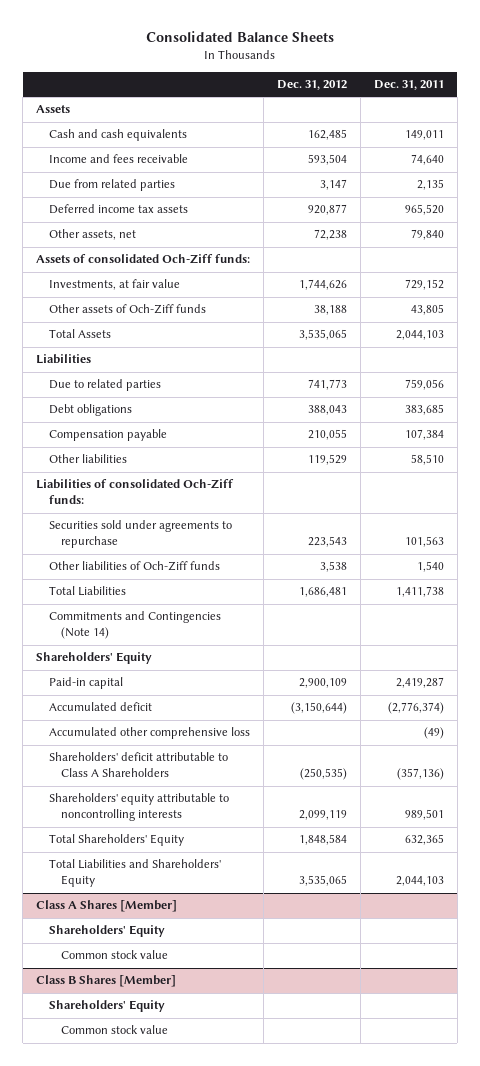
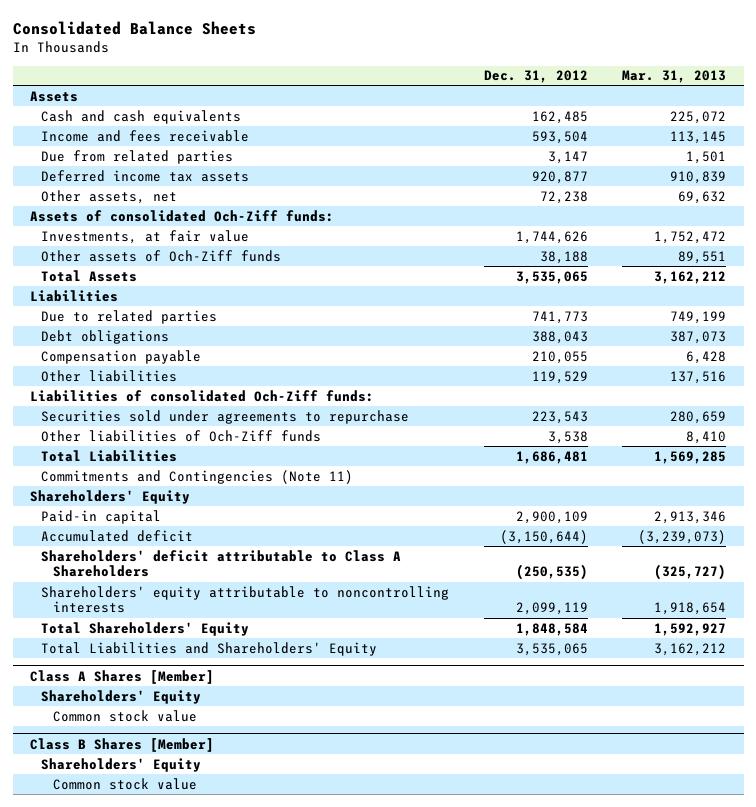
[373,80,444,91] Dec. 31, 2011 -> none
none -> [622,70,727,84] Mar. 31, 2013
[48,611,221,640] Commitments and Contingencies (Note 14) -> [41,469,354,484] Commitments and Contingencies (Note 11)
[48,727,250,740] Accumulated other comprehensive loss -> none

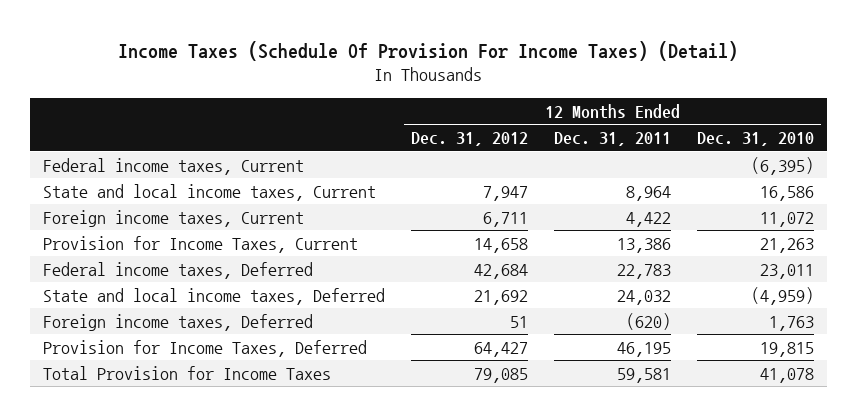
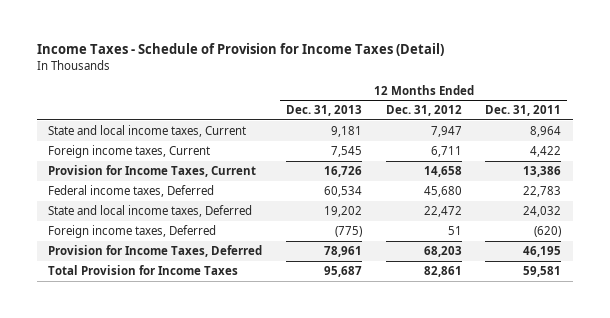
[118,40,739,61] Income Taxes (Schedule Of Provision For Income Taxes) (Detail) -> [36,43,444,57] Income Taxes - Schedule of Provision for Income Taxes (Detail)
[697,132,815,147] Dec. 31, 2010 -> none
none -> [286,105,363,117] Dec. 31, 2013
[42,157,304,175] Federal income taxes, Current -> none
[473,263,528,279] 42,684 -> [423,185,462,197] 45,680
[473,289,528,305] 21,692 -> [423,205,462,217] 22,472
[473,341,528,357] 64,427 -> [423,245,462,257] 68,203
[473,367,528,383] 79,085 -> [423,265,462,277] 82,861

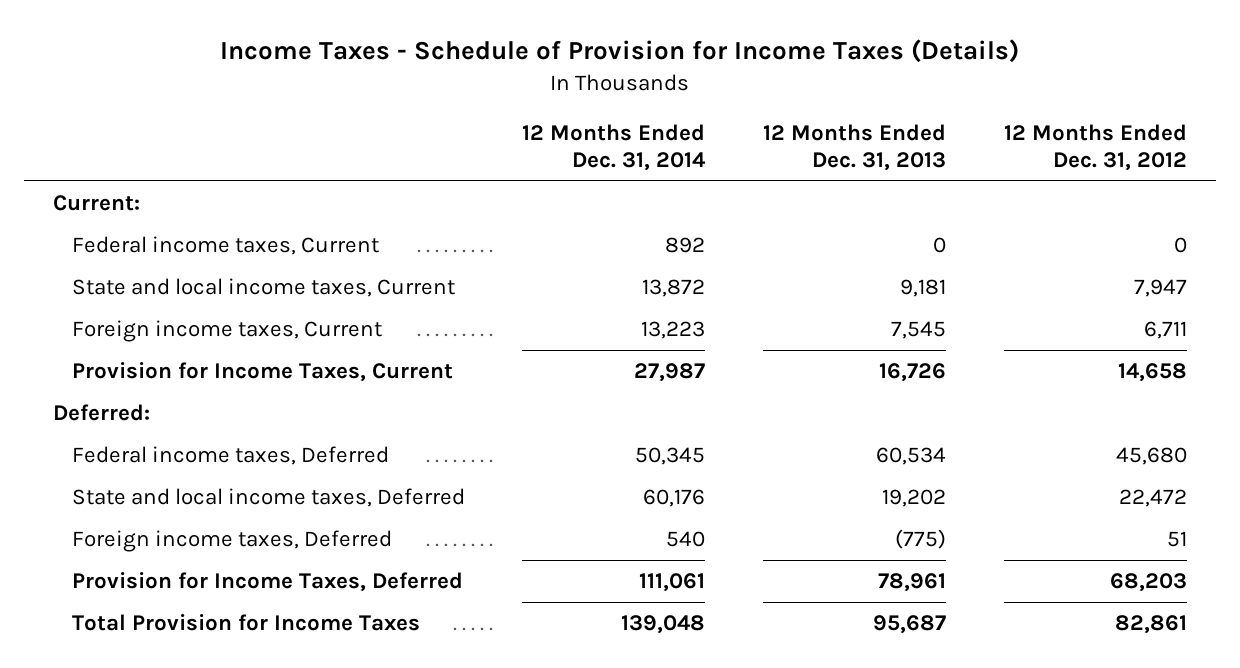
[36,43,444,57] Income Taxes - Schedule of Provision for Income Taxes (Detail) -> [219,38,1019,63] Income Taxes - Schedule of Provision for Income Taxes (Details)
[485,105,562,117] Dec. 31, 2011 -> none
none -> [522,124,707,172] 12 Months Ended Dec. 31, 2014
none -> [52,195,140,212] Current:
none -> [71,236,379,256] Federal income taxes, Current
none -> [52,404,150,422] Deferred:

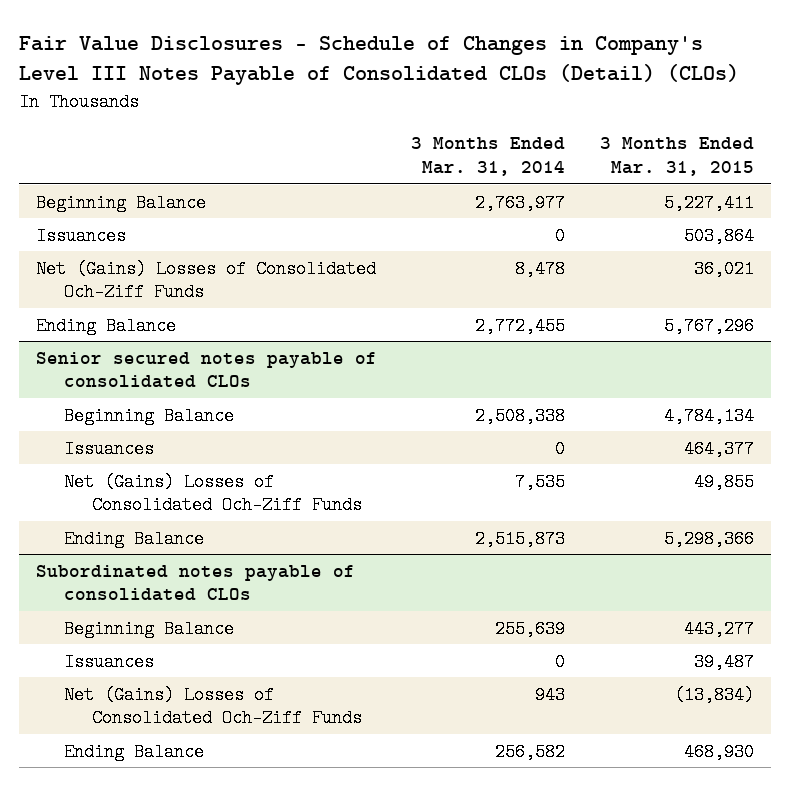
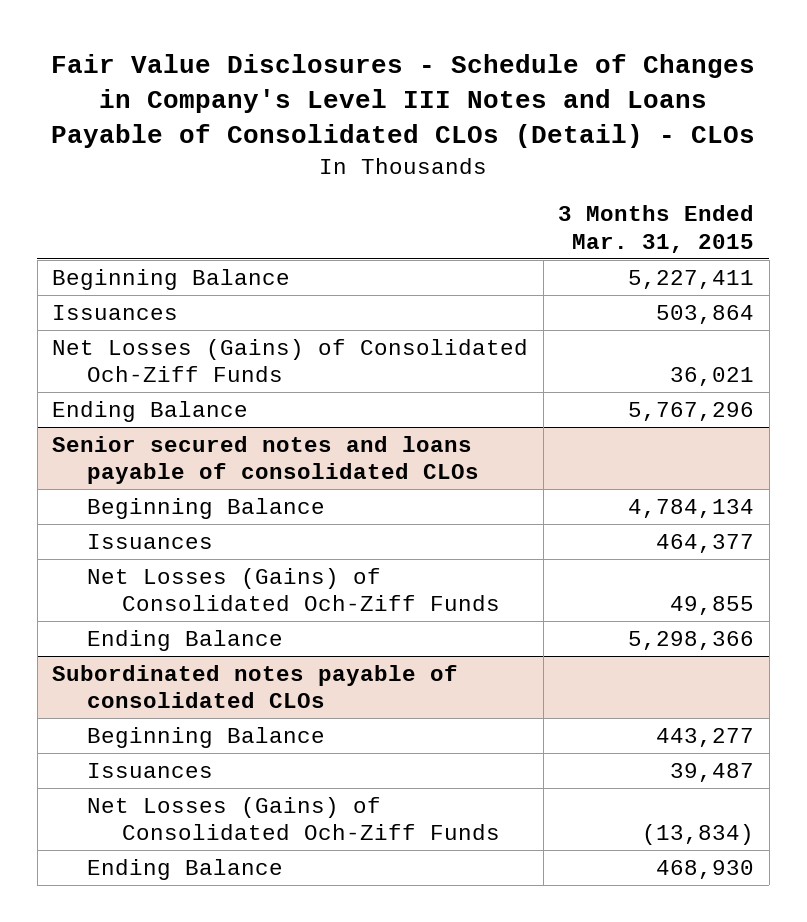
[19,35,740,86] Fair Value Disclosures - Schedule of Changes in Company's Level III Notes Payable of Consolidated CLOs (Detail) (CLOs) -> [51,53,756,149] Fair Value Disclosures - Schedule of Changes in Company's Level III Notes and Loans Payable of Consolidated CLOs (Detail) - CLOs
[411,137,566,177] 3 Months Ended Mar. 31, 2014 -> none
[36,259,377,302] Net (Gains) Losses of Consolidated Och-Ziff Funds -> [52,339,529,383] Net Losses (Gains) of Consolidated Och-Ziff Funds
[36,351,378,389] Senior secured notes payable of consolidated CLOs -> [52,436,480,485] Senior secured notes and loans payable of consolidated CLOs
[64,472,362,515] Net (Gains) Losses of Consolidated Och-Ziff Funds -> [87,568,500,612] Net Losses (Gains) of Consolidated Och-Ziff Funds
[64,685,362,728] Net (Gains) Losses of Consolidated Och-Ziff Funds -> [87,797,500,841] Net Losses (Gains) of Consolidated Och-Ziff Funds

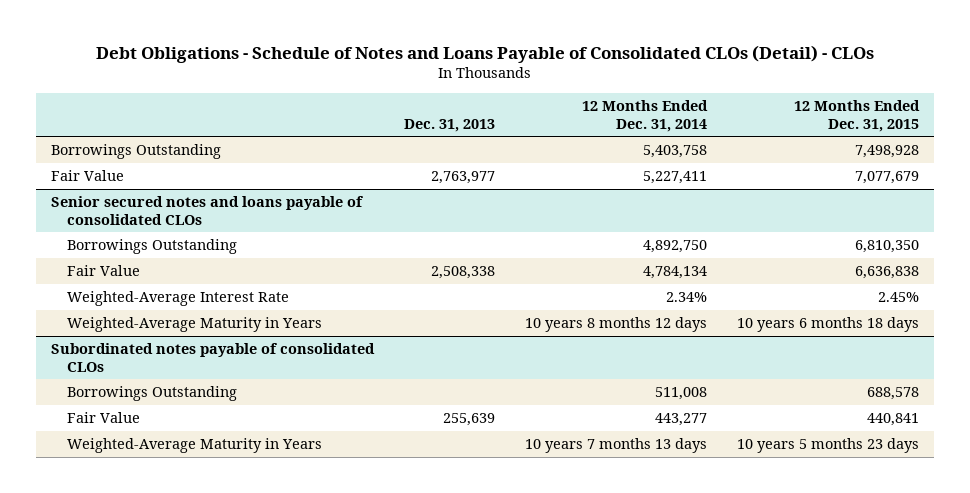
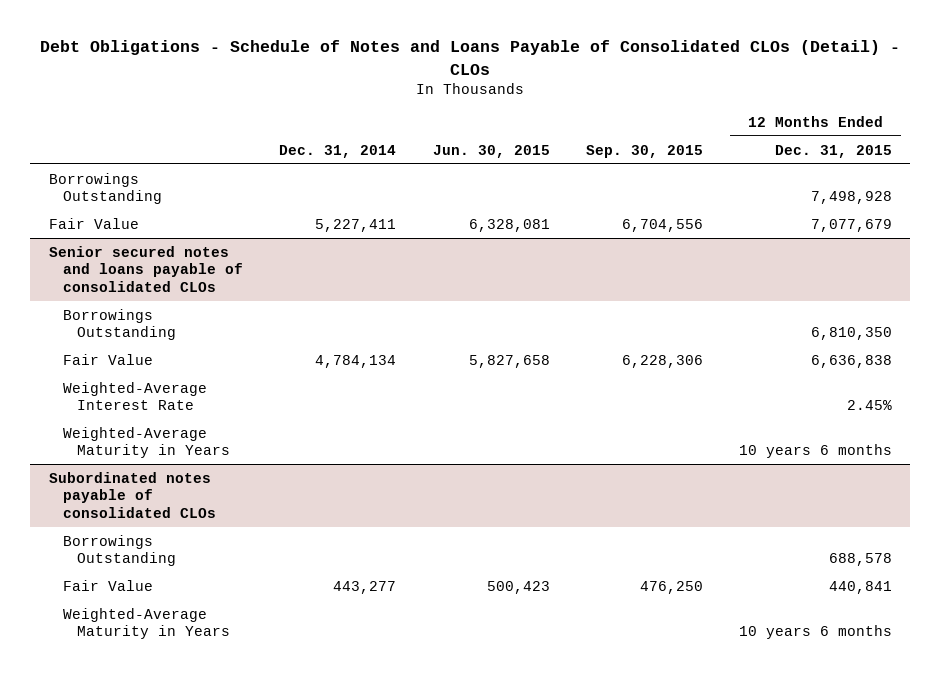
[404,118,496,132] Dec. 31, 2013 -> none
[582,100,709,132] 12 Months Ended Dec. 31, 2014 -> none
none -> [279,144,397,158] Dec. 31, 2014
none -> [432,144,550,158] Jun. 30, 2015
none -> [585,144,703,158] Sep. 30, 2015
[737,317,920,333] 10 years 6 months 18 days -> [739,444,893,459] 10 years 6 months
[737,438,920,454] 10 years 5 months 23 days -> [739,625,893,640] 10 years 6 months

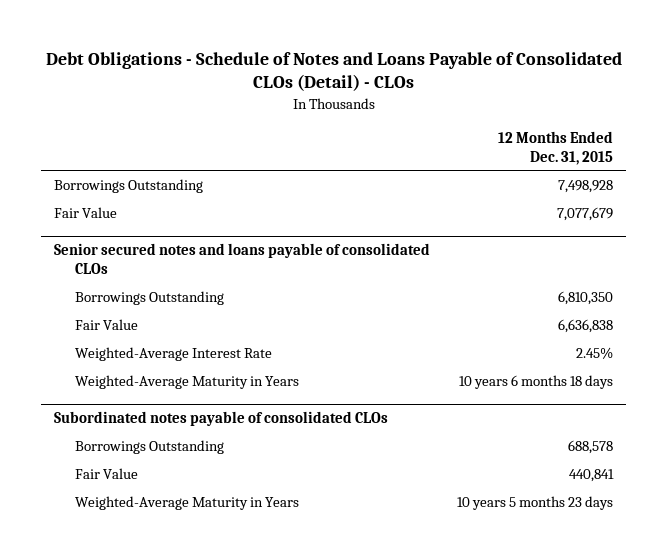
[279,144,397,158] Dec. 31, 2014 -> none
[432,144,550,158] Jun. 30, 2015 -> none
[585,144,703,158] Sep. 30, 2015 -> none
[739,444,893,459] 10 years 6 months -> [458,375,613,390] 10 years 6 months 18 days
[739,625,893,640] 10 years 6 months -> [456,496,613,511] 10 years 5 months 23 days

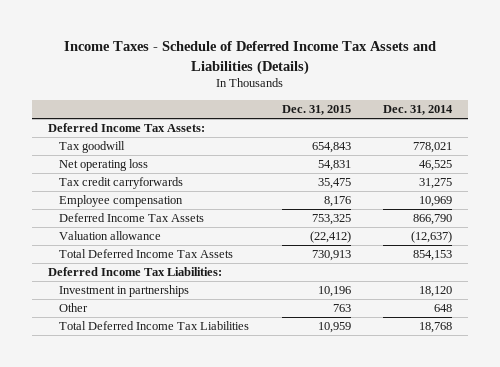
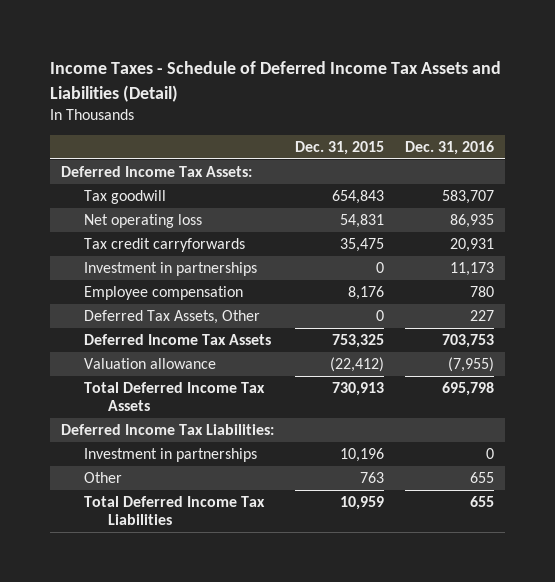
[63,41,436,75] Income Taxes - Schedule of Deferred Income Tax Assets and Liabilities (Details) -> [50,61,502,102] Income Taxes - Schedule of Deferred Income Tax Assets and Liabilities (Detail)
[382,105,453,116] Dec. 31, 2014 -> none
none -> [405,141,495,156] Dec. 31, 2016
none -> [84,261,258,276] Investment in partnerships
none -> [84,309,261,324] Deferred Tax Assets, Other

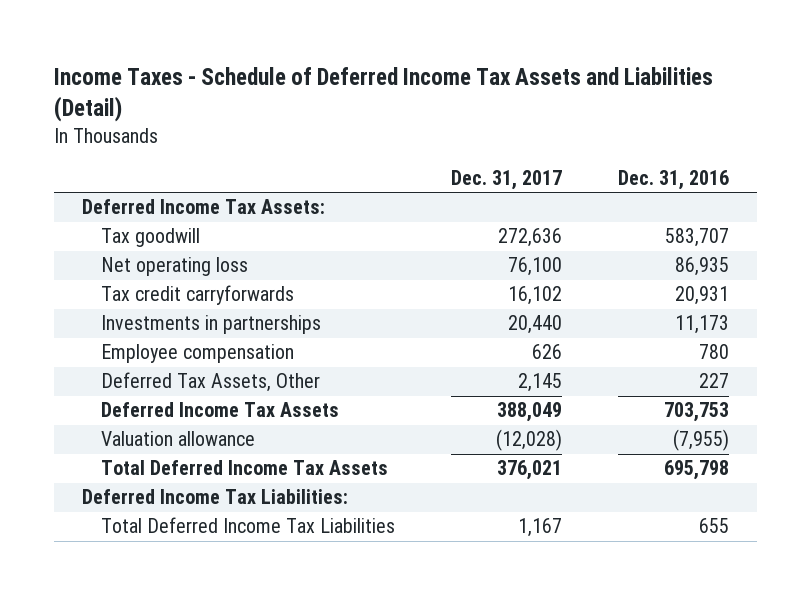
[295,141,385,156] Dec. 31, 2015 -> none
none -> [450,169,562,190] Dec. 31, 2017
[84,261,258,276] Investment in partnerships -> [100,315,321,335] Investments in partnerships
[84,447,258,462] Investment in partnerships -> none
[84,471,123,483] Other -> none

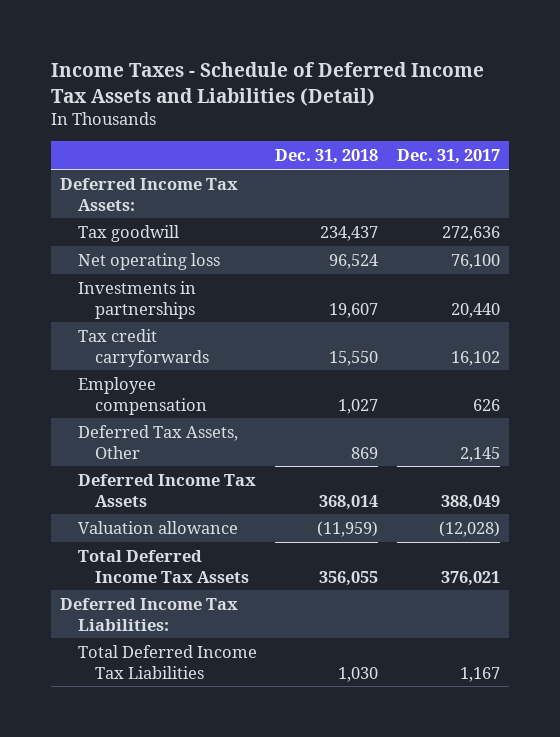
[618,169,730,190] Dec. 31, 2016 -> none
none -> [275,149,379,165] Dec. 31, 2018
[100,285,294,306] Tax credit carryforwards -> [77,328,210,367] Tax credit carryforwards

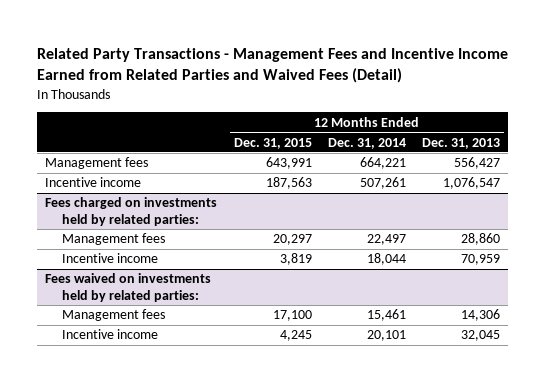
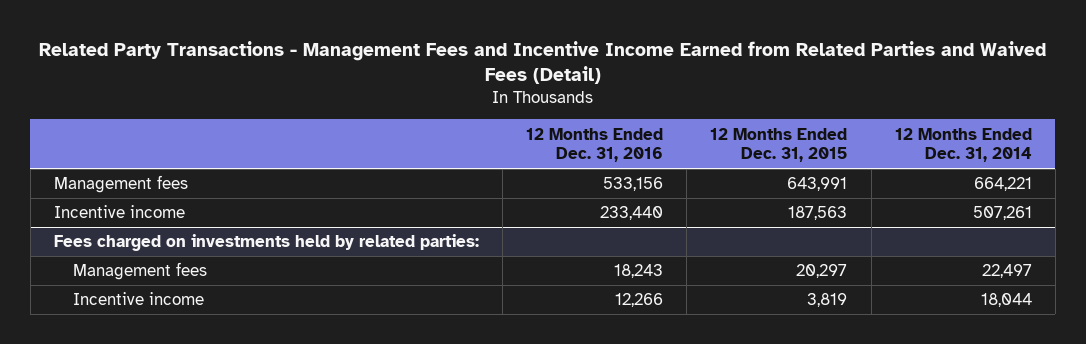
[422,137,501,149] Dec. 31, 2013 -> none
none -> [526,127,664,163] 12 Months Ended Dec. 31, 2016
[45,273,212,302] Fees waived on investments held by related parties: -> none
[62,309,166,322] Management fees -> none
[62,329,159,340] Incentive income -> none

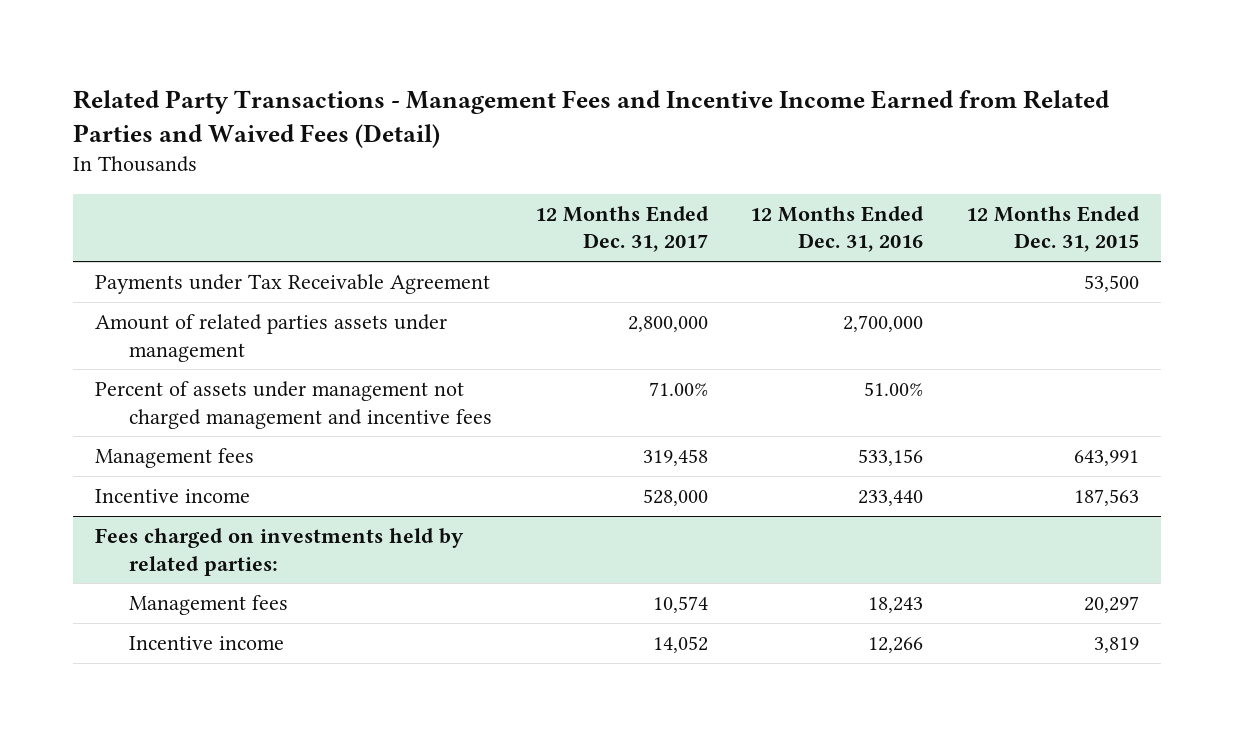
[894,127,1032,163] 12 Months Ended Dec. 31, 2014 -> none
none -> [534,205,709,253] 12 Months Ended Dec. 31, 2017
none -> [94,273,490,294] Payments under Tax Receivable Agreement
none -> [94,313,447,362] Amount of related parties assets under management
none -> [94,380,492,429] Percent of assets under management not charged management and incentive fees

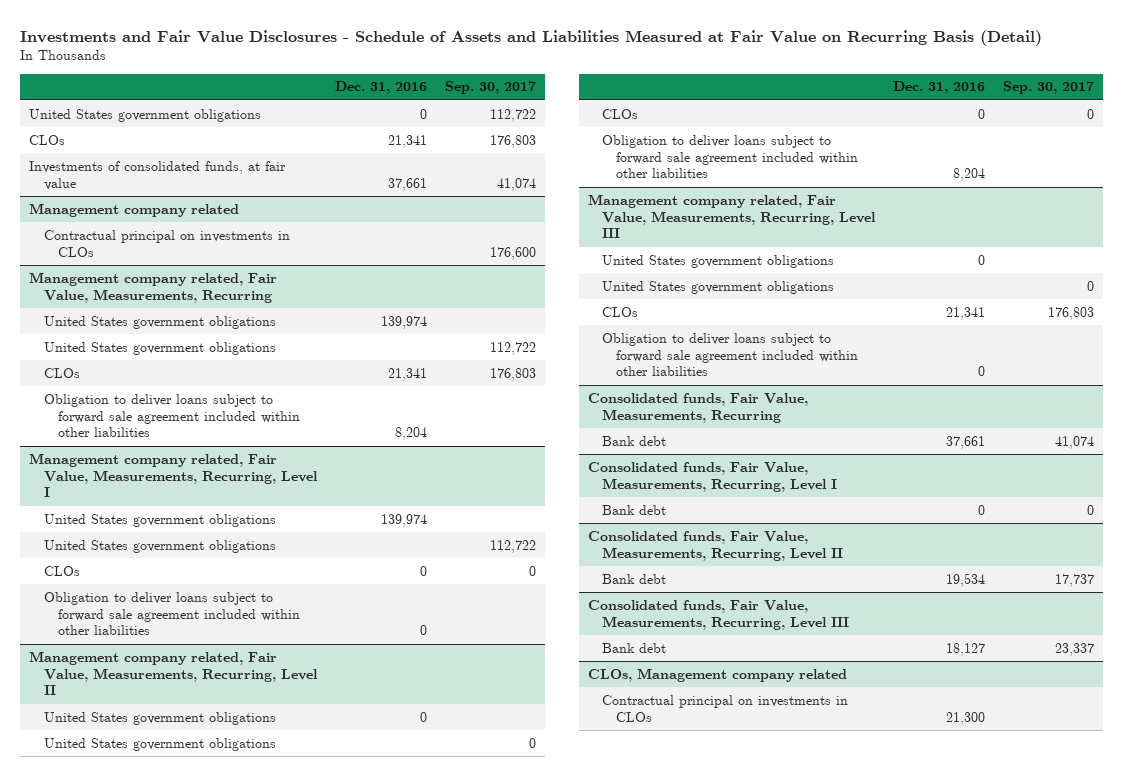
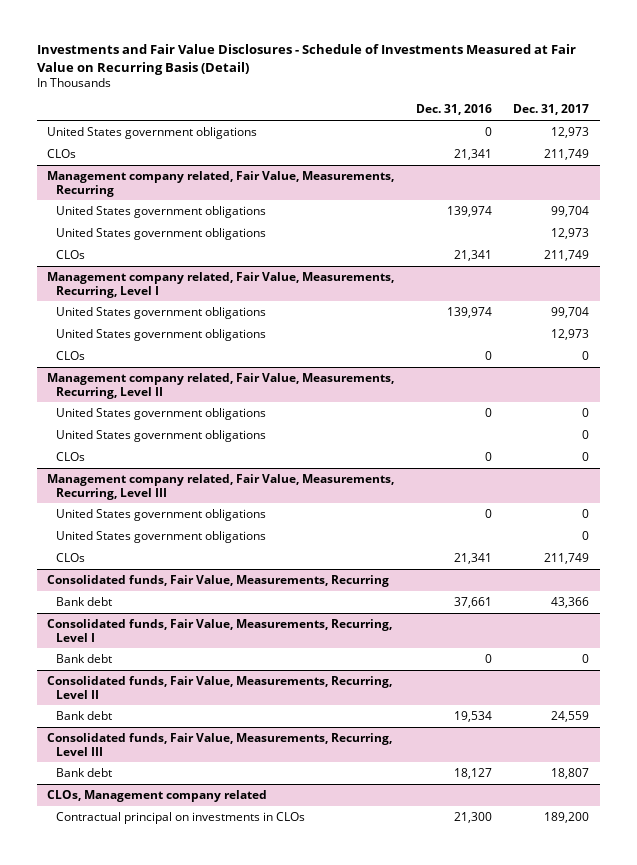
[20,29,1043,46] Investments and Fair Value Disclosures - Schedule of Assets and Liabilities Measured at Fair Value on Recurring Basis (Detail) -> [36,44,576,75] Investments and Fair Value Disclosures - Schedule of Investments Measured at Fair Value on Recurring Basis (Detail)
[444,81,536,95] Sep. 30, 2017 -> none
none -> [513,104,590,116] Dec. 31, 2017
[29,160,287,190] Investments of consolidated funds, at fair value -> none
[29,202,240,217] Management company related -> none
[43,229,290,257] Contractual principal on investments in CLOs -> none
[43,393,300,438] Obligation to deliver loans subject to forward sale agreement included within other liabilities -> none
[43,591,300,636] Obligation to deliver loans subject to forward sale agreement included within other liabilities -> none
[602,134,859,179] Obligation to deliver loans subject to forward sale agreement included within other liabilities -> none
[602,332,859,377] Obligation to deliver loans subject to forward sale agreement included within other liabilities -> none

